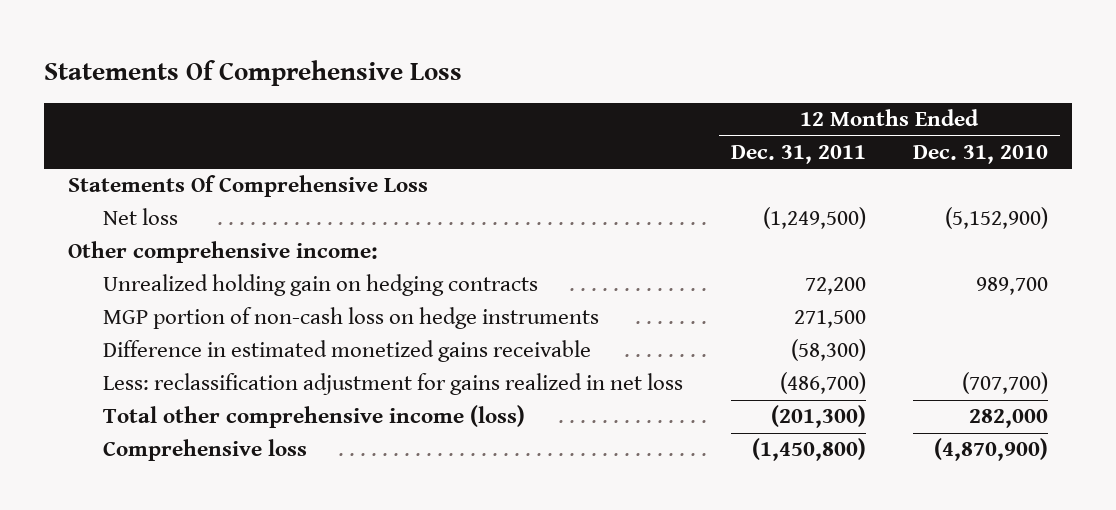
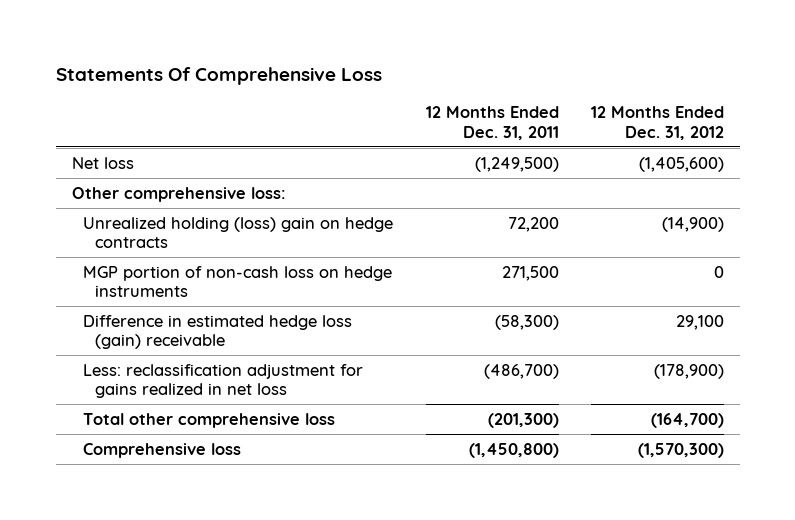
[912,145,1048,165] Dec. 31, 2010 -> none
none -> [590,106,724,140] 12 Months Ended Dec. 31, 2012
[67,175,428,198] Statements Of Comprehensive Loss -> none
[67,241,378,264] Other comprehensive income: -> [71,186,286,202] Other comprehensive loss:
[103,274,539,297] Unrealized holding gain on hedging contracts -> [83,216,394,249] Unrealized holding (loss) gain on hedge contracts
[103,340,592,363] Difference in estimated monetized gains receivable -> [83,314,353,350] Difference in estimated hedge loss (gain) receivable
[103,405,526,429] Total other comprehensive income (loss) -> [83,412,336,428] Total other comprehensive loss

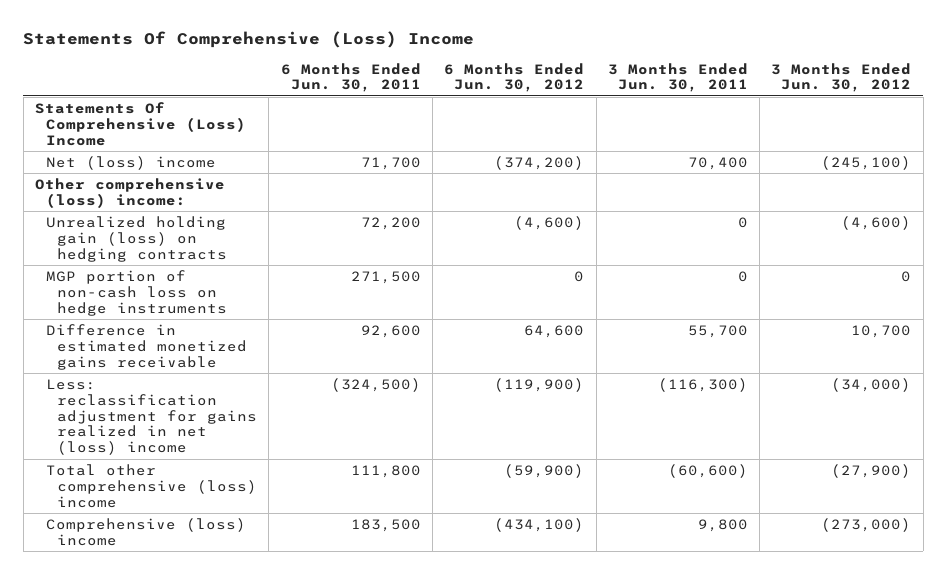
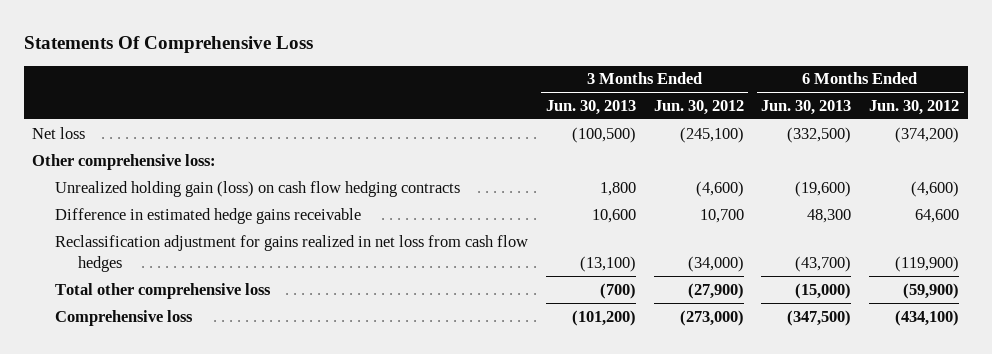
[23,31,475,49] Statements Of Comprehensive (Loss) Income -> [23,36,313,54] Statements Of Comprehensive Loss
[280,62,421,93] 6 Months Ended Jun. 30, 2011 -> none
[607,62,748,93] 3 Months Ended Jun. 30, 2011 -> none
none -> [545,100,636,116] Jun. 30, 2013
none -> [761,100,852,116] Jun. 30, 2013
[35,101,247,146] Statements Of Comprehensive (Loss) Income -> none
[46,269,227,316] MGP portion of non-cash loss on hedge instruments -> none
[46,155,217,170] Net (loss) income -> [32,126,86,139] Net loss
[35,177,226,208] Other comprehensive (loss) income: -> [32,153,217,170] Other comprehensive loss:
[46,215,227,262] Unrealized holding gain (loss) on hedging contracts -> [54,180,460,197] Unrealized holding gain (loss) on cash flow hedging contracts
[46,323,247,370] Difference in estimated monetized gains receivable -> [54,207,361,224] Difference in estimated hedge gains receivable
[46,378,257,456] Less: reclassification adjustment for gains realized in net (loss) income -> [54,234,528,273] Reclassification adjustment for gains realized in net loss from cash flow hedges
[46,463,257,508] Total other comprehensive (loss) income -> [54,282,271,299] Total other comprehensive loss
[46,517,247,546] Comprehensive (loss) income -> [54,309,193,326] Comprehensive loss

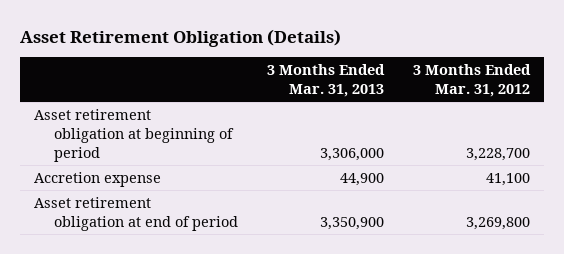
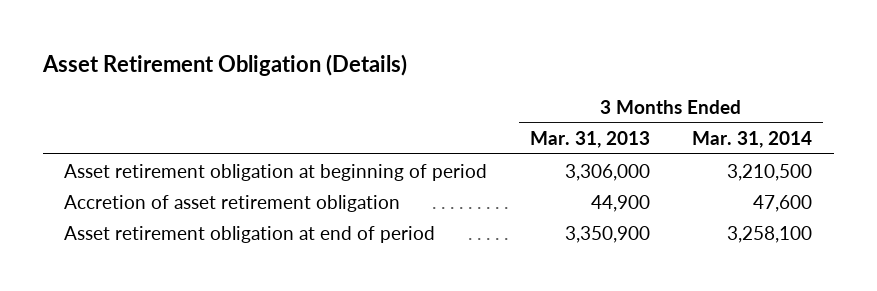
[412,64,531,98] 3 Months Ended Mar. 31, 2012 -> none
none -> [692,131,813,149] Mar. 31, 2014
[34,171,162,187] Accretion expense -> [64,194,401,212] Accretion of asset retirement obligation

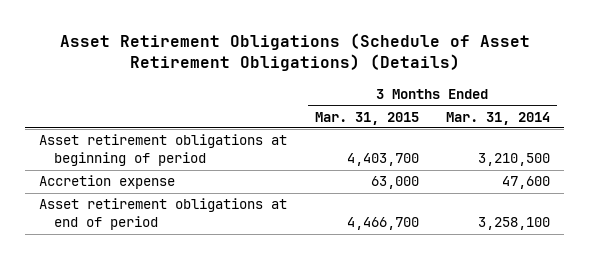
[41,54,407,77] Asset Retirement Obligation (Details) -> [59,32,530,72] Asset Retirement Obligations (Schedule of Asset Retirement Obligations) (Details)
[529,131,650,149] Mar. 31, 2013 -> none
none -> [314,111,419,125] Mar. 31, 2015
[64,163,488,181] Asset retirement obligation at beginning of period -> [39,134,288,167] Asset retirement obligations at beginning of period
[64,194,401,212] Accretion of asset retirement obligation -> [39,175,176,190] Accretion expense
[64,225,436,243] Asset retirement obligation at end of period -> [39,198,288,231] Asset retirement obligations at end of period

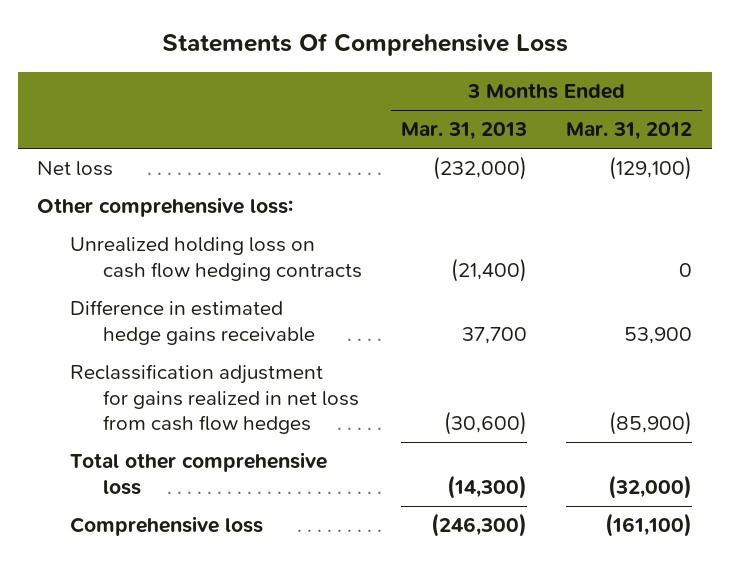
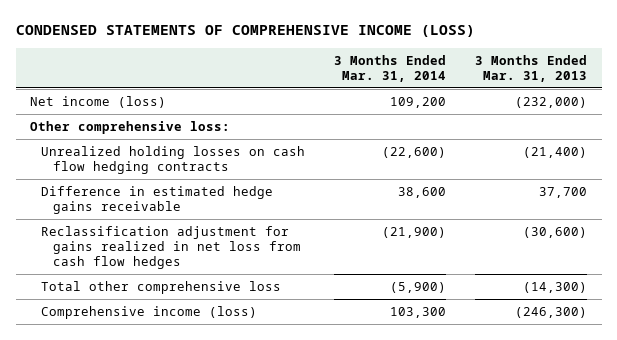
[161,32,568,56] Statements Of Comprehensive Loss -> [15,25,475,38] CONDENSED STATEMENTS OF COMPREHENSIVE INCOME (LOSS)
[566,122,693,141] Mar. 31, 2012 -> none
none -> [334,54,447,83] 3 Months Ended Mar. 31, 2014
[37,161,114,177] Net loss -> [30,95,167,108] Net income (loss)
[70,237,363,281] Unrealized holding loss on cash flow hedging contracts -> [41,145,306,175] Unrealized holding losses on cash flow hedging contracts
[70,516,264,537] Comprehensive loss -> [41,305,258,319] Comprehensive income (loss)

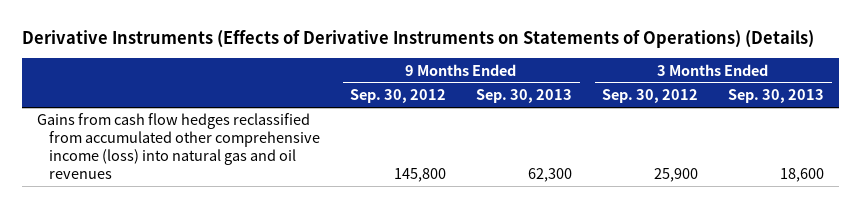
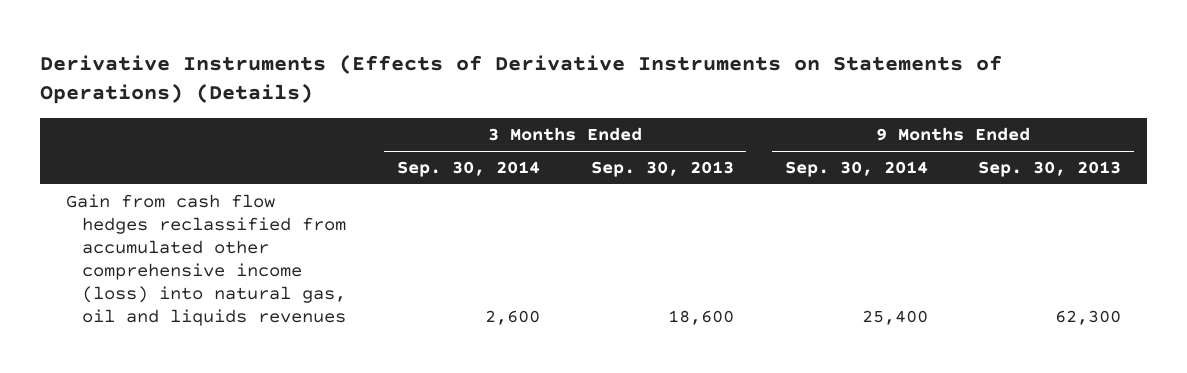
[350,89,447,104] Sep. 30, 2012 -> none
[602,89,699,104] Sep. 30, 2012 -> none
none -> [396,161,540,178] Sep. 30, 2014
none -> [784,161,928,178] Sep. 30, 2014
[36,113,321,179] Gains from cash flow hedges reclassified from accumulated other comprehensive income (loss) into natural gas and oil revenues -> [65,193,347,327] Gain from cash flow hedges reclassified from accumulated other comprehensive income (loss) into natural gas, oil and liquids revenues

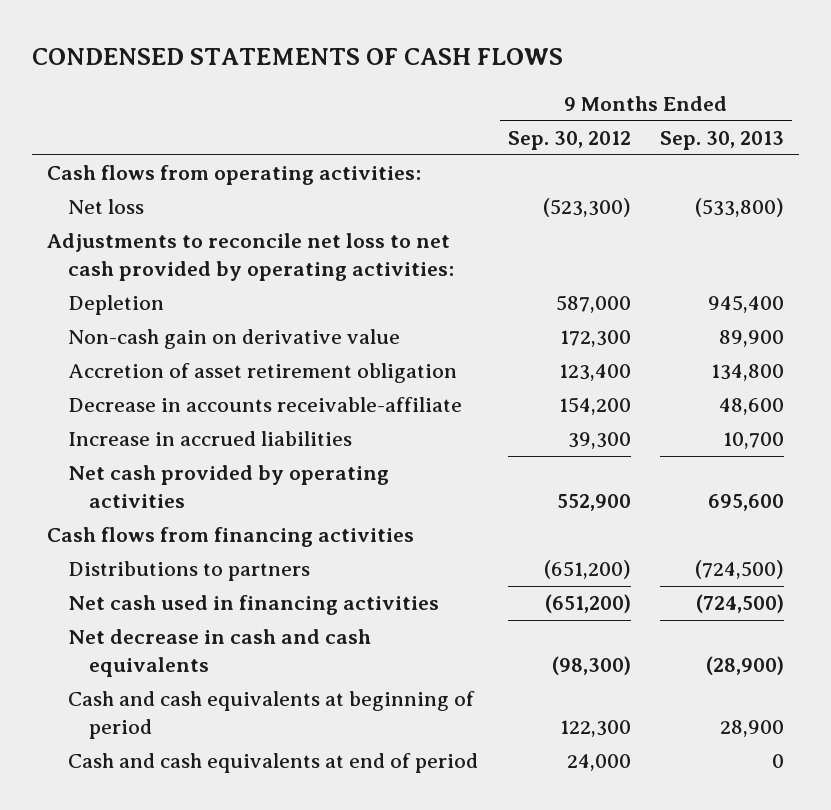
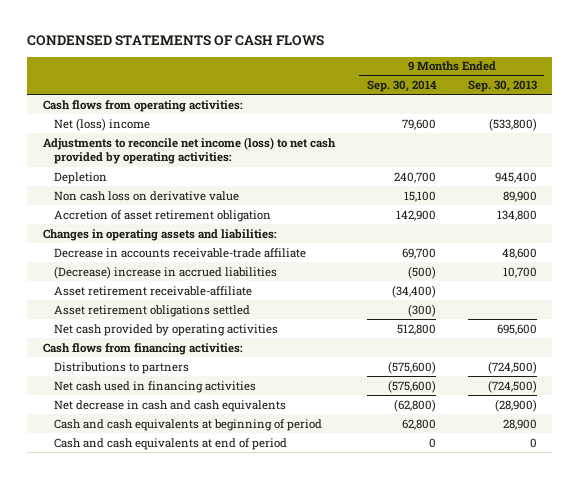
[507,130,631,150] Sep. 30, 2012 -> none
none -> [366,80,437,93] Sep. 30, 2014
[68,199,145,215] Net loss -> [54,117,151,131] Net (loss) income
[47,233,455,281] Adjustments to reconcile net loss to net cash provided by operating activities: -> [43,136,337,165] Adjustments to reconcile net income (loss) to net cash provided by operating activities:
[68,329,401,350] Non-cash gain on derivative value -> [54,190,240,201] Non cash loss on derivative value
none -> [43,228,278,241] Changes in operating assets and liabilities:
[68,397,463,413] Decrease in accounts receivable-affiliate -> [54,247,307,258] Decrease in accounts receivable-trade affiliate
[68,431,353,447] Increase in accrued liabilities -> [54,265,278,279] (Decrease) increase in accrued liabilities
none -> [54,285,253,296] Asset retirement receivable-affiliate
none -> [54,304,251,317] Asset retirement obligations settled
[47,527,415,548] Cash flows from financing activities -> [43,342,244,355] Cash flows from financing activities:

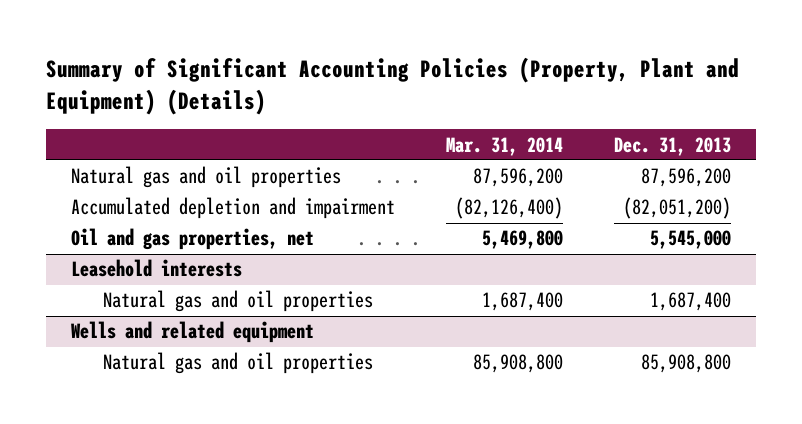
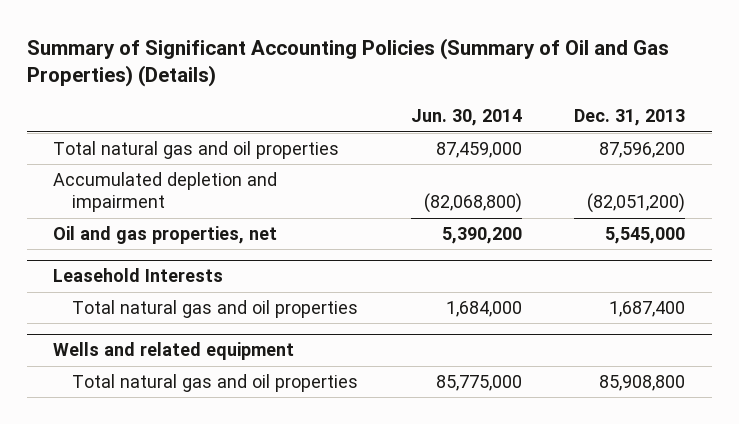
[45,57,739,115] Summary of Significant Accounting Policies (Property, Plant and Equipment) (Details) -> [27,37,670,88] Summary of Significant Accounting Policies (Summary of Oil and Gas Properties) (Details)
[445,136,563,156] Mar. 31, 2014 -> none
none -> [410,109,522,127] Jun. 30, 2014
[70,166,341,189] Natural gas and oil properties -> [53,141,340,160] Total natural gas and oil properties
[70,259,242,278] Leasehold interests -> [53,268,224,283] Leasehold Interests
[102,290,373,313] Natural gas and oil properties -> [72,300,359,319] Total natural gas and oil properties
[102,352,373,375] Natural gas and oil properties -> [72,374,359,393] Total natural gas and oil properties

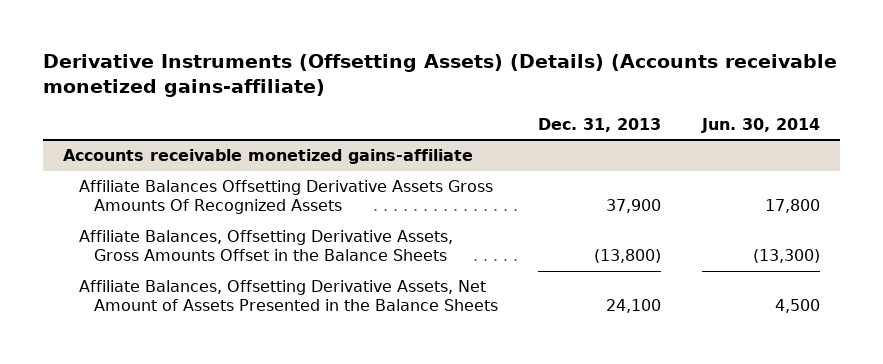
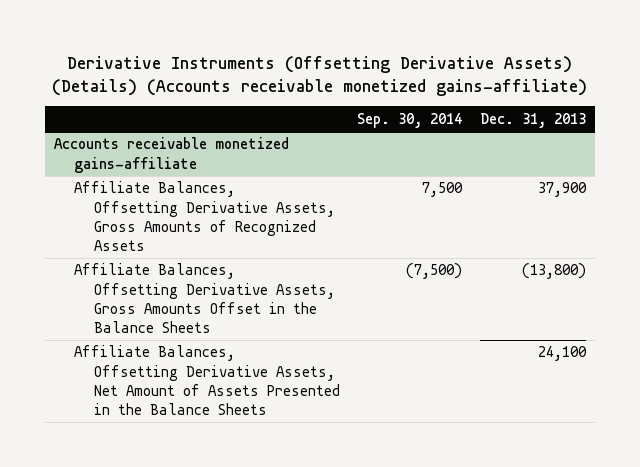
[43,53,838,97] Derivative Instruments (Offsetting Assets) (Details) (Accounts receivable monetized gains-affiliate) -> [52,55,588,96] Derivative Instruments (Offsetting Derivative Assets) (Details) (Accounts receivable monetized gains-affiliate)
[700,117,820,133] Jun. 30, 2014 -> none
none -> [357,112,463,128] Sep. 30, 2014
[78,180,493,215] Affiliate Balances Offsetting Derivative Assets Gross Amounts Of Recognized Assets -> [73,181,335,252] Affiliate Balances, Offsetting Derivative Assets, Gross Amounts of Recognized Assets

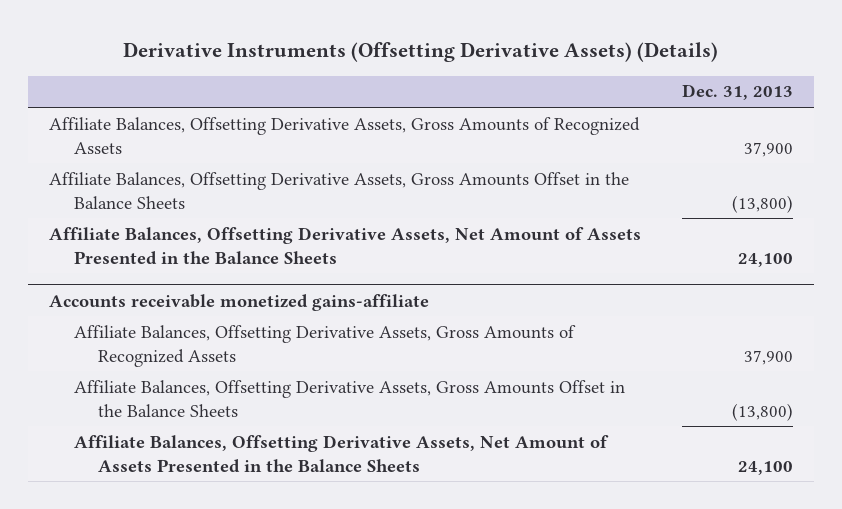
[52,55,588,96] Derivative Instruments (Offsetting Derivative Assets) (Details) (Accounts receivable monetized gains-affiliate) -> [123,42,719,63] Derivative Instruments (Offsetting Derivative Assets) (Details)
[357,112,463,128] Sep. 30, 2014 -> none
none -> [49,116,641,154] Affiliate Balances, Offsetting Derivative Assets, Gross Amounts of Recognized Assets
none -> [49,171,630,209] Affiliate Balances, Offsetting Derivative Assets, Gross Amounts Offset in the Balance Sheets
none -> [49,226,642,265] Affiliate Balances, Offsetting Derivative Assets, Net Amount of Assets Presented in the Balance Sheets

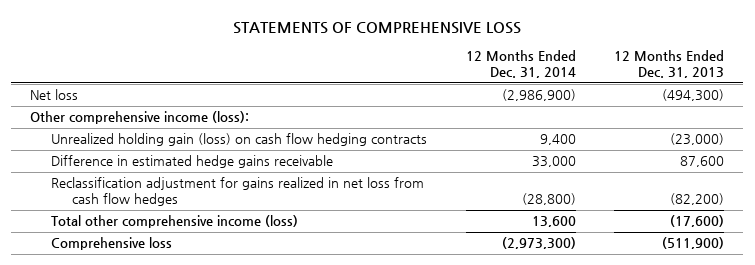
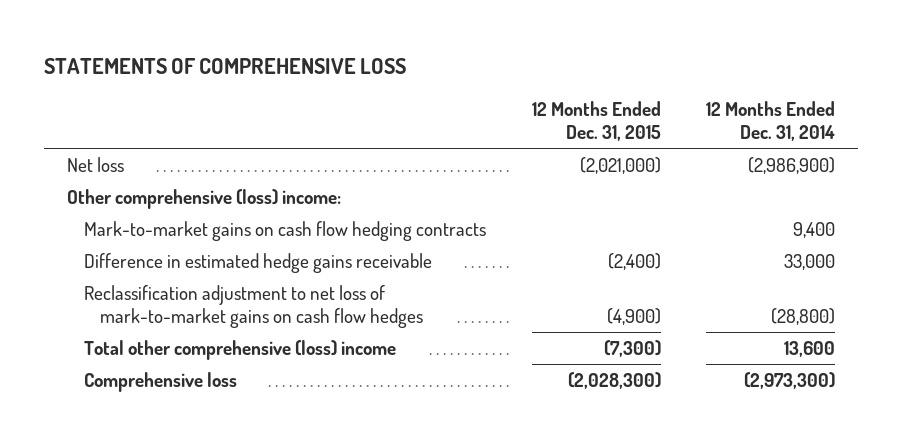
[614,50,725,79] 12 Months Ended Dec. 31, 2013 -> none
none -> [531,101,661,142] 12 Months Ended Dec. 31, 2015
[30,111,250,125] Other comprehensive income (loss): -> [67,189,342,210] Other comprehensive (loss) income:
[51,133,428,147] Unrealized holding gain (loss) on cash flow hedging contracts -> [83,221,486,242] Mark-to-market gains on cash flow hedging contracts
[51,177,425,207] Reclassification adjustment for gains realized in net loss from cash flow hedges -> [83,285,424,329] Reclassification adjustment to net loss of mark-to-market gains on cash flow hedges
[51,215,299,229] Total other comprehensive income (loss) -> [83,340,396,361] Total other comprehensive (loss) income

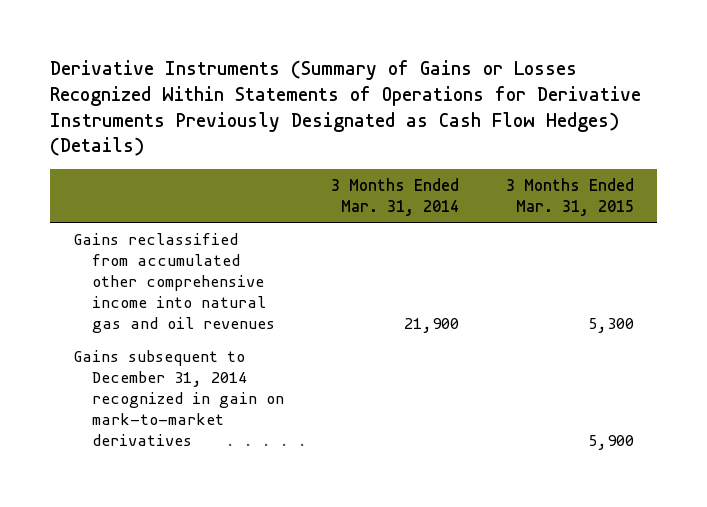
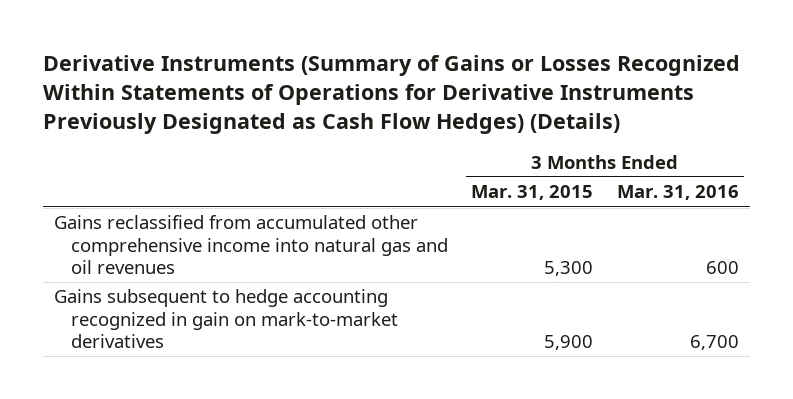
[330,177,459,216] 3 Months Ended Mar. 31, 2014 -> none
none -> [616,185,739,201] Mar. 31, 2016
[72,349,285,447] Gains subsequent to December 31, 2014 recognized in gain on mark-to-market derivatives -> [54,289,399,349] Gains subsequent to hedge accounting recognized in gain on mark-to-market derivatives

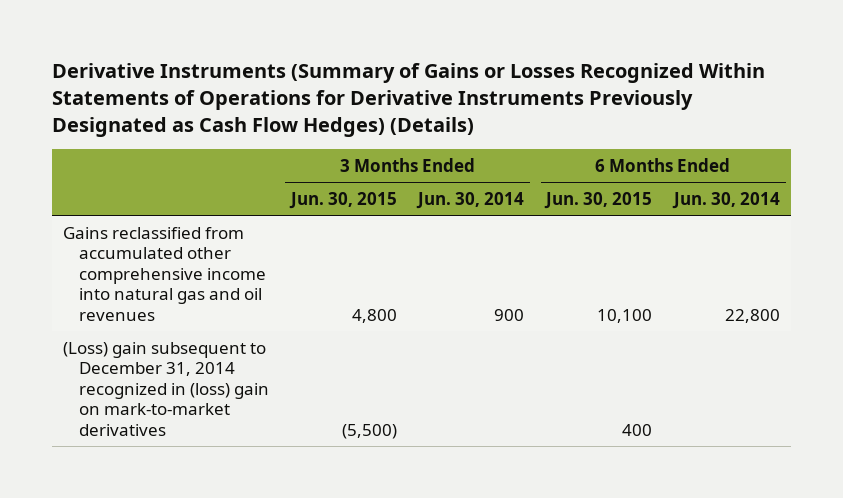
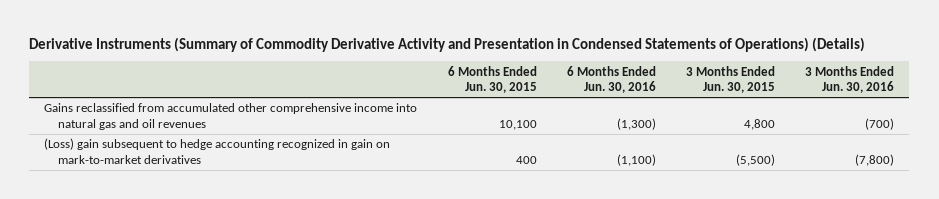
[51,63,765,137] Derivative Instruments (Summary of Gains or Losses Recognized Within Statements of Operations for Derivative Instruments Previously Designated as Cash Flow Hedges) (Details) -> [29,36,866,52] Derivative Instruments (Summary of Commodity Derivative Activity and Presentation in Condensed Statements of Operations) (Details)
[416,192,525,210] Jun. 30, 2014 -> none
[672,192,781,210] Jun. 30, 2014 -> none
none -> [566,65,656,93] 6 Months Ended Jun. 30, 2016
none -> [805,65,895,93] 3 Months Ended Jun. 30, 2016
[62,341,269,436] (Loss) gain subsequent to December 31, 2014 recognized in (loss) gain on mark-to-market derivatives -> [44,138,391,164] (Loss) gain subsequent to hedge accounting recognized in gain on mark-to-market derivatives

